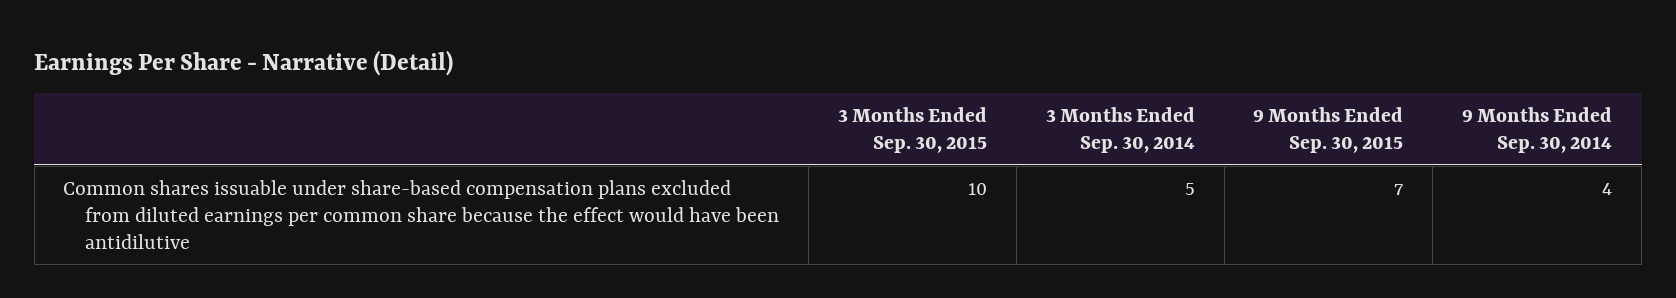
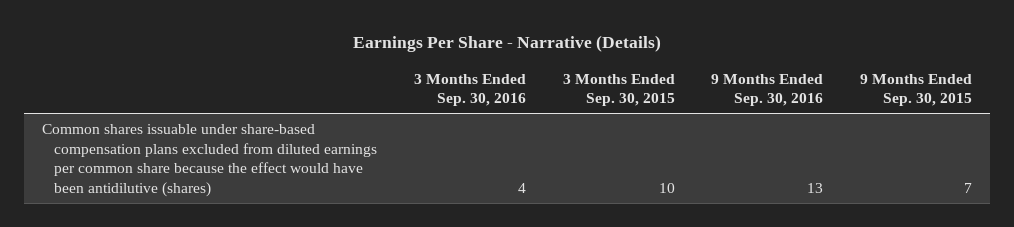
[34,50,454,77] Earnings Per Share - Narrative (Detail) -> [353,34,662,52] Earnings Per Share - Narrative (Details)
[1045,107,1195,154] 3 Months Ended Sep. 30, 2014 -> none
[1462,107,1613,154] 9 Months Ended Sep. 30, 2014 -> none
none -> [414,73,527,106] 3 Months Ended Sep. 30, 2016
none -> [711,73,824,106] 9 Months Ended Sep. 30, 2016
[63,179,780,249] Common shares issuable under share-based compensation plans excluded from diluted earnings per common share because the effect would have been antidilutive -> [42,124,378,197] Common shares issuable under share-based compensation plans excluded from diluted earnings per common share because the effect would have been antidilutive (shares)

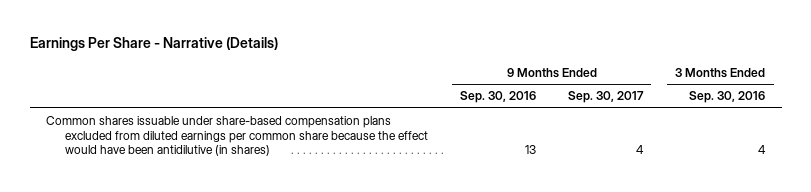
[562,73,675,106] 3 Months Ended Sep. 30, 2015 -> none
[859,73,972,106] 9 Months Ended Sep. 30, 2015 -> none
none -> [568,91,645,104] Sep. 30, 2017
[42,124,378,197] Common shares issuable under share-based compensation plans excluded from diluted earnings per common share because the effect would have been antidilutive (shares) -> [46,116,428,157] Common shares issuable under share-based compensation plans excluded from diluted earnings per common share because the effect would have been antidilutive (in shares)

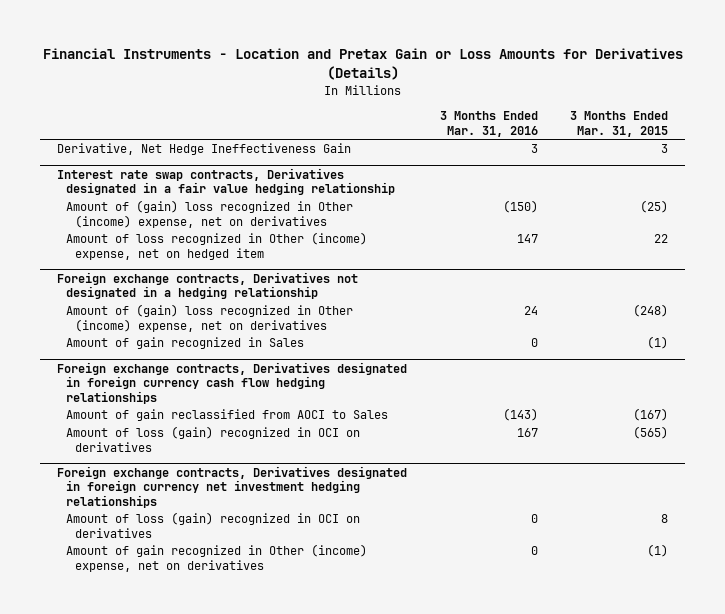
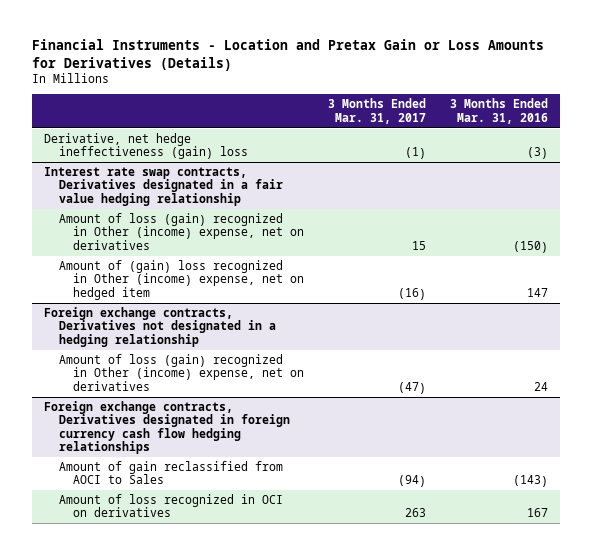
[570,111,669,137] 3 Months Ended Mar. 31, 2015 -> none
none -> [328,98,427,124] 3 Months Ended Mar. 31, 2017
[56,143,351,156] Derivative, Net Hedge Ineffectiveness Gain -> [44,133,248,160] Derivative, net hedge ineffectiveness (gain) loss
[530,144,538,154] 3 -> [527,147,549,160] (3)
[65,200,353,228] Amount of (gain) loss recognized in Other (income) expense, net on derivatives -> [58,213,305,250] Amount of loss (gain) recognized in Other (income) expense, net on derivatives
[65,232,367,260] Amount of loss recognized in Other (income) expense, net on hedged item -> [58,260,305,300] Amount of (gain) loss recognized in Other (income) expense, net on hedged item
[65,337,304,350] Amount of gain recognized in Sales -> none
[65,304,353,332] Amount of (gain) loss recognized in Other (income) expense, net on derivatives -> [58,354,305,391] Amount of loss (gain) recognized in Other (income) expense, net on derivatives
[56,465,407,508] Foreign exchange contracts, Derivatives designated in foreign currency net investment hedging relationships -> none
[65,512,360,538] Amount of loss (gain) recognized in OCI on derivatives -> none
[65,544,367,572] Amount of gain recognized in Other (income) expense, net on derivatives -> none
[65,426,360,452] Amount of loss (gain) recognized in OCI on derivatives -> [58,494,283,518] Amount of loss recognized in OCI on derivatives

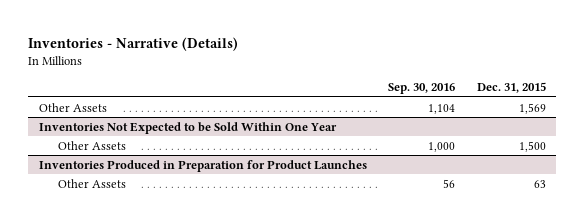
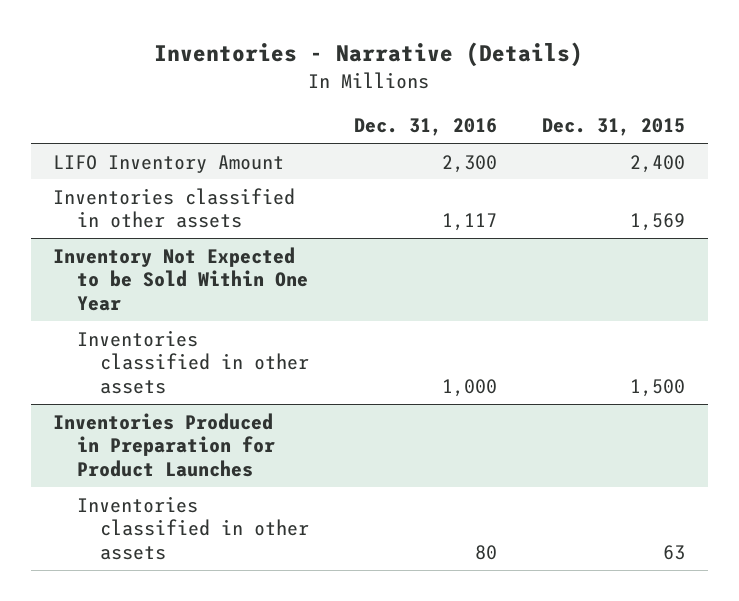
[388,83,456,95] Sep. 30, 2016 -> none
none -> [354,118,498,137] Dec. 31, 2016
none -> [53,154,285,173] LIFO Inventory Amount
[39,102,108,112] Other Assets -> [53,187,296,229] Inventories classified in other assets
[39,121,338,134] Inventories Not Expected to be Sold Within One Year -> [53,246,308,311] Inventory Not Expected to be Sold Within One Year
[57,140,126,150] Other Assets -> [76,329,310,394] Inventories classified in other assets
[57,178,126,188] Other Assets -> [76,495,310,560] Inventories classified in other assets

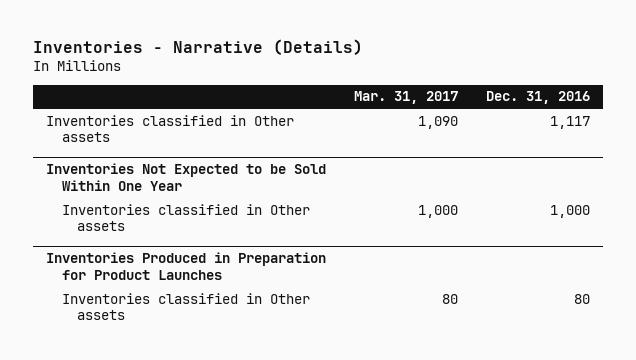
[542,118,686,137] Dec. 31, 2015 -> none
none -> [354,91,459,105] Mar. 31, 2017
[53,154,285,173] LIFO Inventory Amount -> none
[53,187,296,229] Inventories classified in other assets -> [46,114,295,143] Inventories classified in Other assets
[53,246,308,311] Inventory Not Expected to be Sold Within One Year -> [46,163,327,191] Inventories Not Expected to be Sold Within One Year
[76,329,310,394] Inventories classified in other assets -> [61,203,310,232] Inventories classified in Other assets
[76,495,310,560] Inventories classified in other assets -> [61,292,310,321] Inventories classified in Other assets

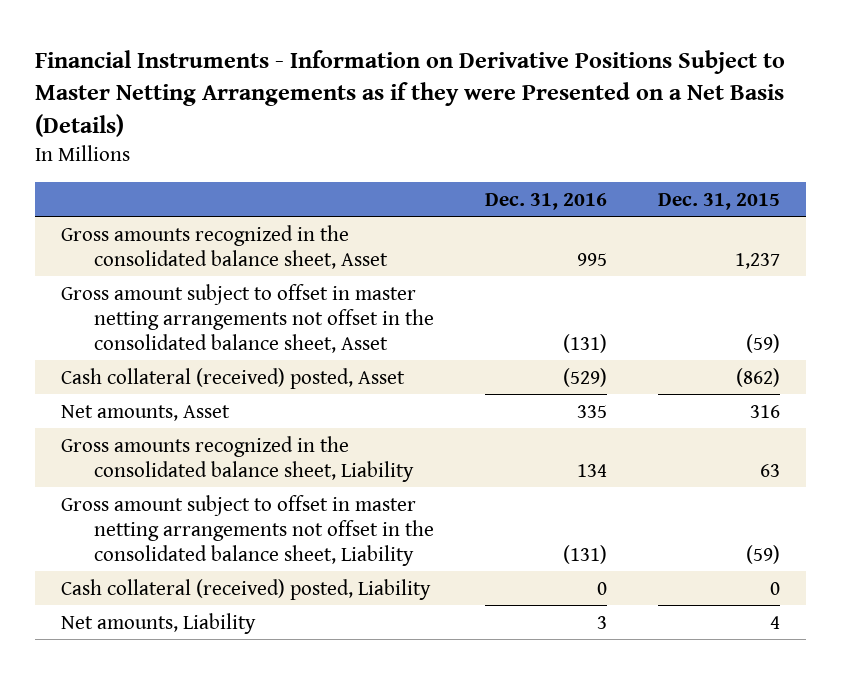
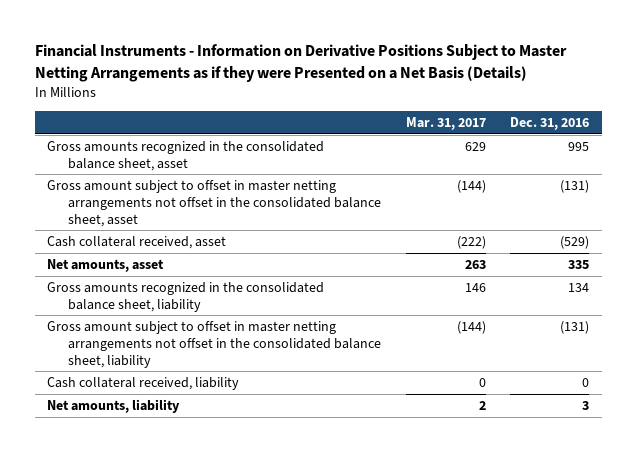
[658,192,781,210] Dec. 31, 2015 -> none
none -> [405,116,486,130] Mar. 31, 2017
[60,224,388,269] Gross amounts recognized in the consolidated balance sheet, Asset -> [47,140,325,171] Gross amounts recognized in the consolidated balance sheet, asset
[60,283,434,353] Gross amount subject to offset in master netting arrangements not offset in the consolidated balance sheet, Asset -> [47,179,381,227] Gross amount subject to offset in master netting arrangements not offset in the consolidated balance sheet, asset
[60,367,405,389] Cash collateral (received) posted, Asset -> [47,235,227,249] Cash collateral received, asset
[60,404,230,421] Net amounts, Asset -> [47,258,165,272] Net amounts, asset
[60,435,414,482] Gross amounts recognized in the consolidated balance sheet, Liability -> [47,281,325,312] Gross amounts recognized in the consolidated balance sheet, liability
[60,494,434,566] Gross amount subject to offset in master netting arrangements not offset in the consolidated balance sheet, Liability -> [47,320,381,368] Gross amount subject to offset in master netting arrangements not offset in the consolidated balance sheet, liability
[60,578,431,600] Cash collateral (received) posted, Liability -> [47,376,240,390] Cash collateral received, liability
[60,612,256,634] Net amounts, Liability -> [47,398,181,413] Net amounts, liability

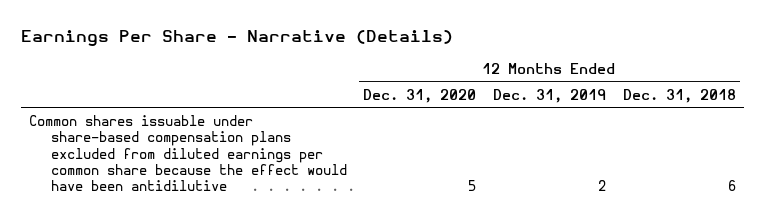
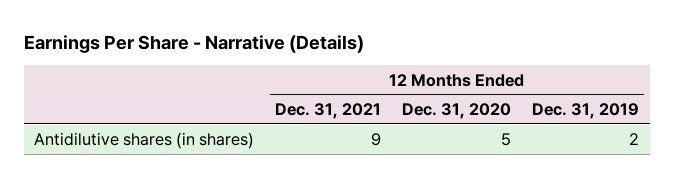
[622,88,736,103] Dec. 31, 2018 -> none
none -> [275,102,382,119] Dec. 31, 2021
[28,115,347,191] Common shares issuable under share-based compensation plans excluded from diluted earnings per common share because the effect would have been antidilutive -> [34,132,255,150] Antidilutive shares (in shares)

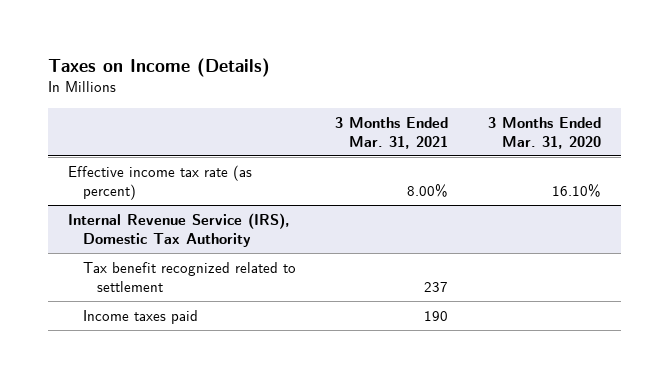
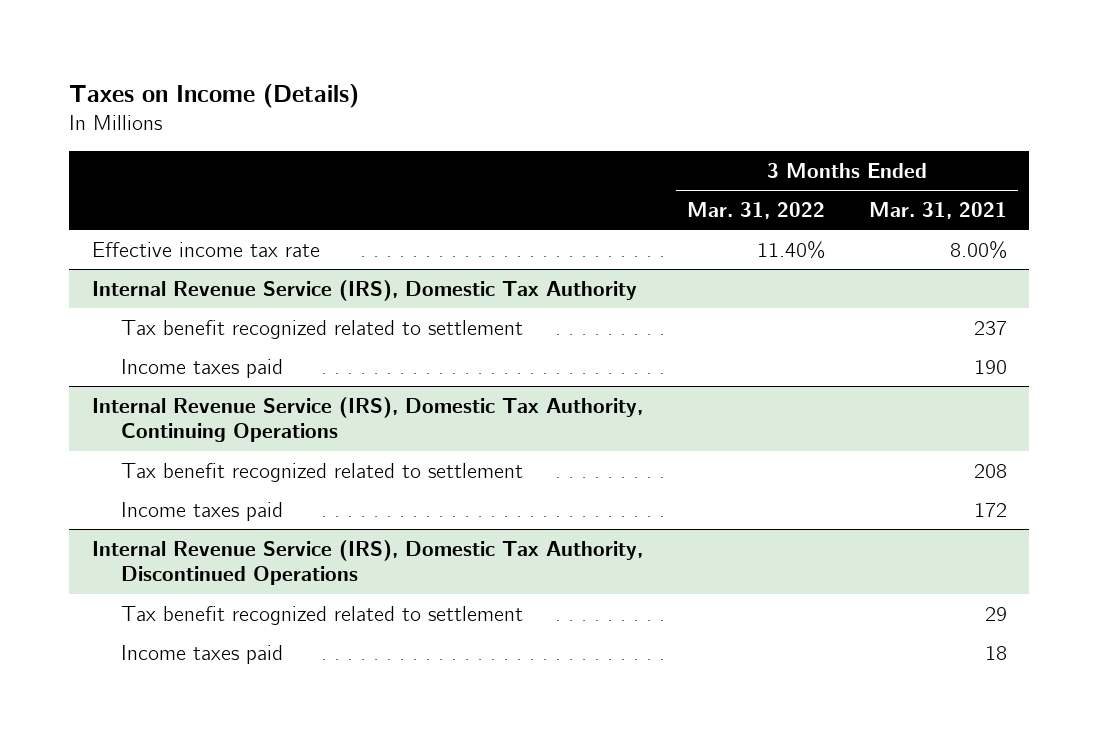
[488,116,602,149] 3 Months Ended Mar. 31, 2020 -> none
none -> [686,201,825,219] Mar. 31, 2022
[68,164,253,200] Effective income tax rate (as percent) -> [91,241,320,257] Effective income tax rate
none -> [91,396,643,443] Internal Revenue Service (IRS), Domestic Tax Authority, Continuing Operations
none -> [121,462,524,482] Tax benefit recognized related to settlement
none -> [121,501,284,521] Income taxes paid
none -> [91,539,643,586] Internal Revenue Service (IRS), Domestic Tax Authority, Discontinued Operations
none -> [121,605,524,625] Tax benefit recognized related to settlement
none -> [121,644,284,664] Income taxes paid

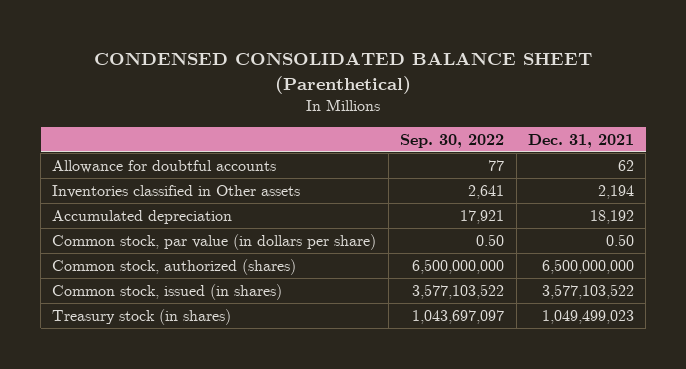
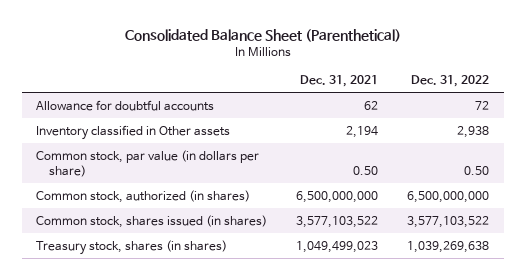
[94,52,593,94] CONDENSED CONSOLIDATED BALANCE SHEET (Parenthetical) -> [124,29,401,43] Consolidated Balance Sheet (Parenthetical)
[400,133,505,148] Sep. 30, 2022 -> none
none -> [411,75,490,88] Dec. 31, 2022
[52,209,233,224] Accumulated depreciation -> none
[52,184,301,198] Inventories classified in Other assets -> [36,124,231,140] Inventory classified in Other assets
[52,258,297,275] Common stock, authorized (shares) -> [36,189,251,203] Common stock, authorized (in shares)
[52,283,283,300] Common stock, issued (in shares) -> [36,214,268,228] Common stock, shares issued (in shares)
[52,308,232,325] Treasury stock (in shares) -> [36,239,228,255] Treasury stock, shares (in shares)

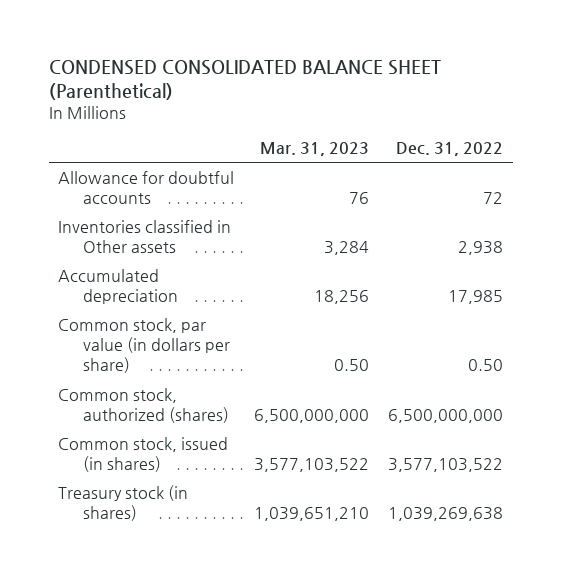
[124,29,401,43] Consolidated Balance Sheet (Parenthetical) -> [48,59,441,100] CONDENSED CONSOLIDATED BALANCE SHEET (Parenthetical)
[300,75,379,88] Dec. 31, 2021 -> none
none -> [259,142,369,157] Mar. 31, 2023
[36,124,231,140] Inventory classified in Other assets -> [58,220,232,254] Inventories classified in Other assets
none -> [58,269,178,305] Accumulated depreciation
[36,189,251,203] Common stock, authorized (in shares) -> [58,388,229,424] Common stock, authorized (shares)
[36,214,268,228] Common stock, shares issued (in shares) -> [58,437,229,473] Common stock, issued (in shares)
[36,239,228,255] Treasury stock, shares (in shares) -> [58,485,189,522] Treasury stock (in shares)

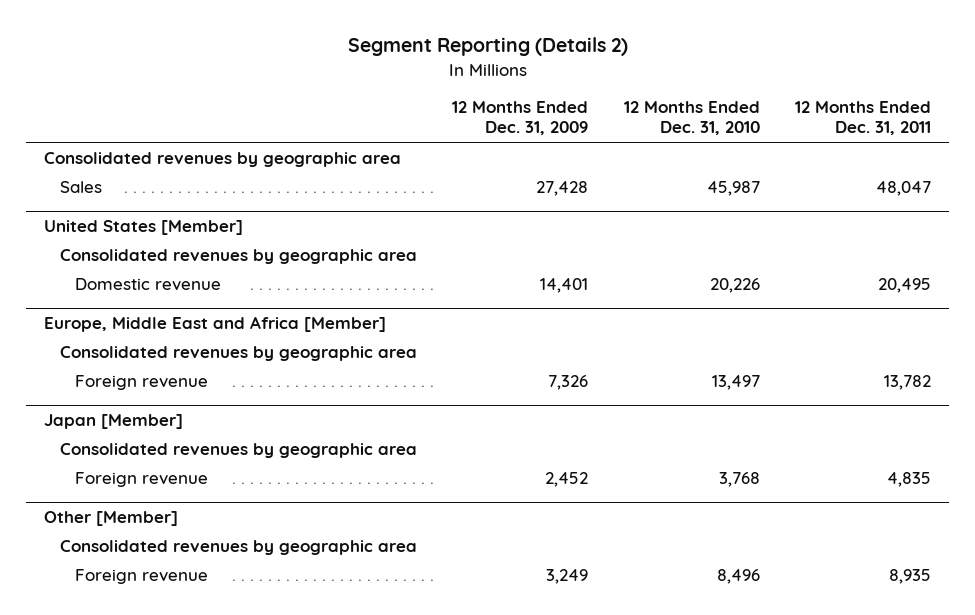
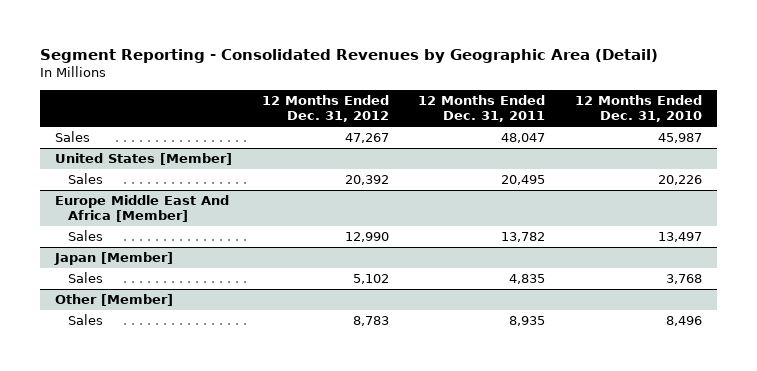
[347,37,628,57] Segment Reporting (Details 2) -> [40,49,659,64] Segment Reporting - Consolidated Revenues by Geographic Area (Detail)
[452,101,589,136] 12 Months Ended Dec. 31, 2009 -> none
none -> [261,95,389,123] 12 Months Ended Dec. 31, 2012
[43,151,401,167] Consolidated revenues by geographic area -> none
[59,248,417,264] Consolidated revenues by geographic area -> none
[59,345,417,361] Consolidated revenues by geographic area -> none
[75,277,222,291] Domestic revenue -> [67,173,103,185] Sales
[43,315,386,332] Europe, Middle East and Africa [Member] -> [55,195,230,223] Europe Middle East And Africa [Member]
[75,374,209,390] Foreign revenue -> [67,230,103,242] Sales
[59,442,417,458] Consolidated revenues by geographic area -> none
[75,471,209,487] Foreign revenue -> [67,272,103,284] Sales
[59,539,417,555] Consolidated revenues by geographic area -> none
[75,568,209,584] Foreign revenue -> [67,314,103,326] Sales

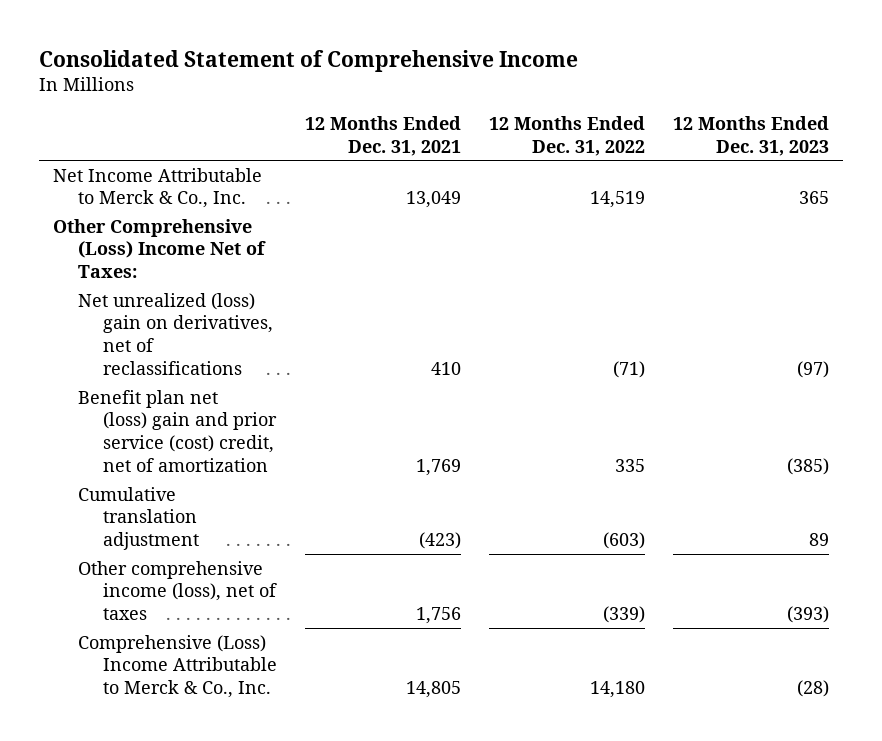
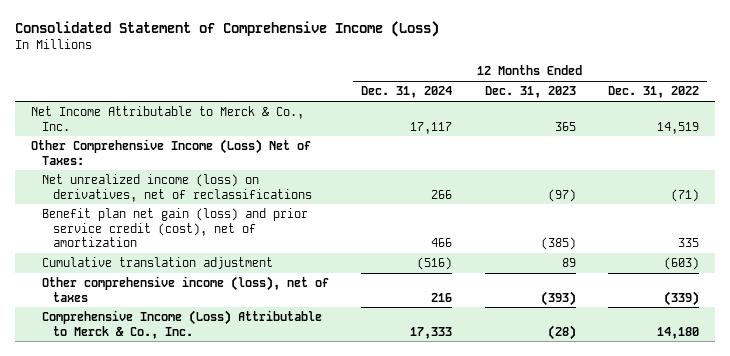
[38,49,578,72] Consolidated Statement of Comprehensive Income -> [14,21,439,38] Consolidated Statement of Comprehensive Income (Loss)
[305,115,462,156] 12 Months Ended Dec. 31, 2021 -> none
none -> [361,86,453,99] Dec. 31, 2024
[52,218,266,279] Other Comprehensive (Loss) Income Net of Taxes: -> [30,139,311,165] Other Comprehensive Income (Loss) Net of Taxes:
[77,292,273,376] Net unrealized (loss) gain on derivatives, net of reclassifications -> [42,174,313,202] Net unrealized income (loss) on derivatives, net of reclassifications
[77,389,277,473] Benefit plan net (loss) gain and prior service (cost) credit, net of amortization -> [42,208,309,248] Benefit plan net gain (loss) and prior service credit (cost), net of amortization
[77,634,277,699] Comprehensive (Loss) Income Attributable to Merck & Co., Inc. -> [42,310,323,339] Comprehensive Income (Loss) Attributable to Merck & Co., Inc.

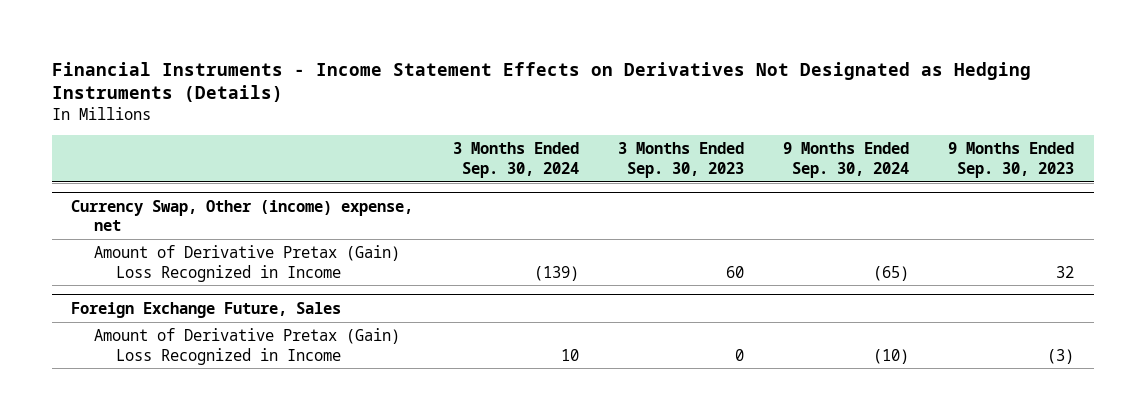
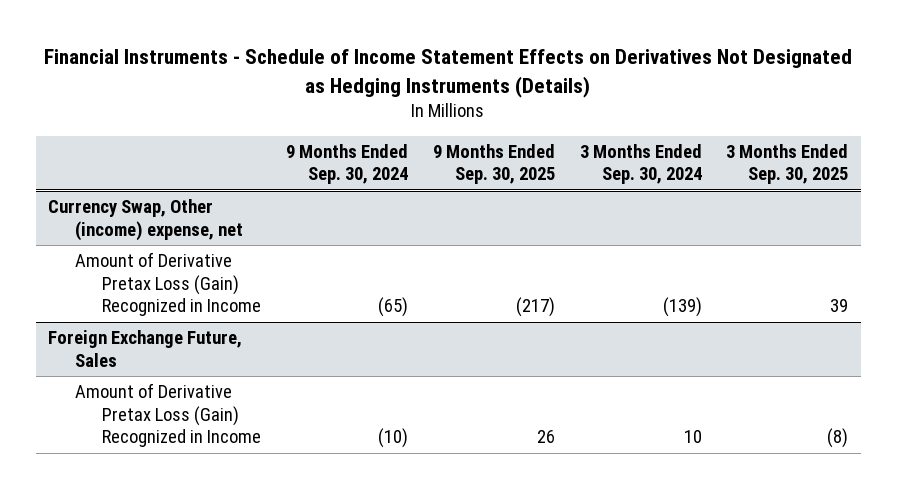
[51,61,1031,103] Financial Instruments - Income Statement Effects on Derivatives Not Designated as Hedging Instruments (Details) -> [44,49,853,98] Financial Instruments - Schedule of Income Statement Effects on Derivatives Not Designated as Hedging Instruments (Details)
[617,142,744,178] 3 Months Ended Sep. 30, 2023 -> none
[948,142,1075,178] 9 Months Ended Sep. 30, 2023 -> none
none -> [432,143,555,185] 9 Months Ended Sep. 30, 2025
none -> [726,143,849,185] 3 Months Ended Sep. 30, 2025
[93,244,400,282] Amount of Derivative Pretax (Gain) Loss Recognized in Income -> [75,252,261,317] Amount of Derivative Pretax Loss (Gain) Recognized in Income
[93,327,400,365] Amount of Derivative Pretax (Gain) Loss Recognized in Income -> [75,383,261,448] Amount of Derivative Pretax Loss (Gain) Recognized in Income

